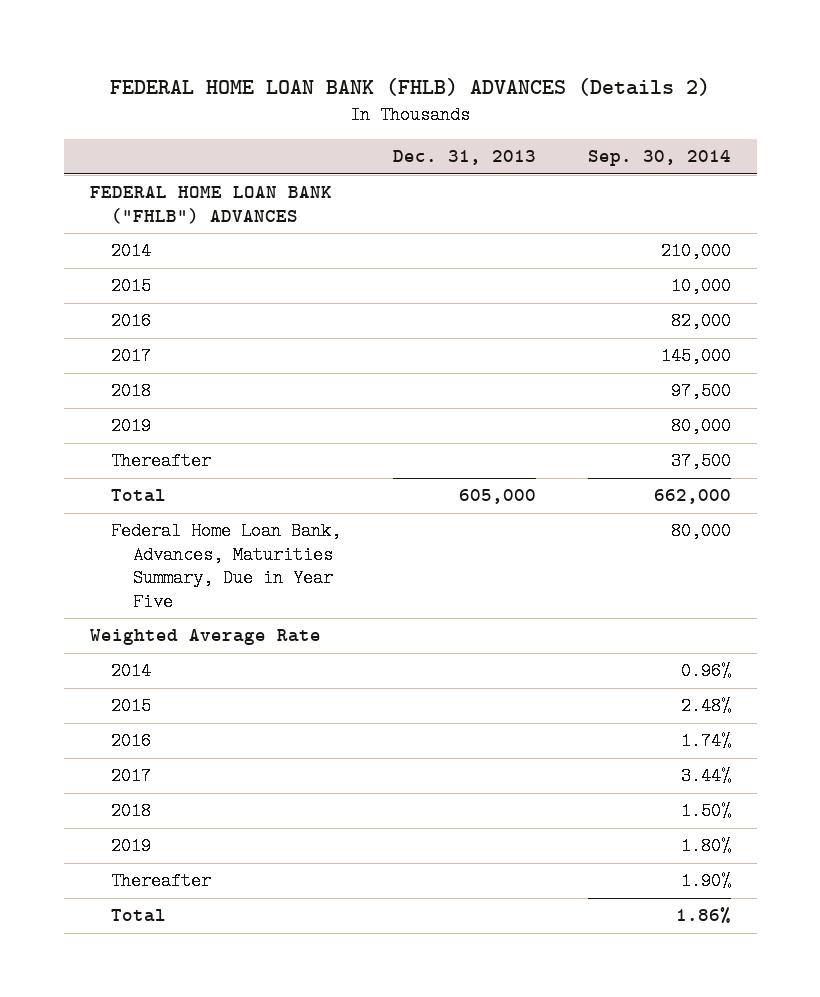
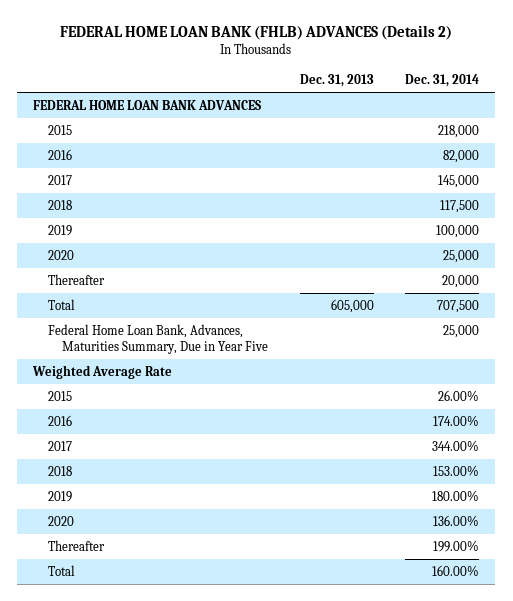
[587,150,731,167] Sep. 30, 2014 -> none
none -> [405,74,480,88] Dec. 31, 2014
[111,242,152,261] 2014 -> none
[89,186,332,224] FEDERAL HOME LOAN BANK ("FHLB") ADVANCES -> [33,99,262,110] FEDERAL HOME LOAN BANK ADVANCES
none -> [47,249,74,260] 2020
[111,662,152,681] 2014 -> none
none -> [47,515,74,526] 2020

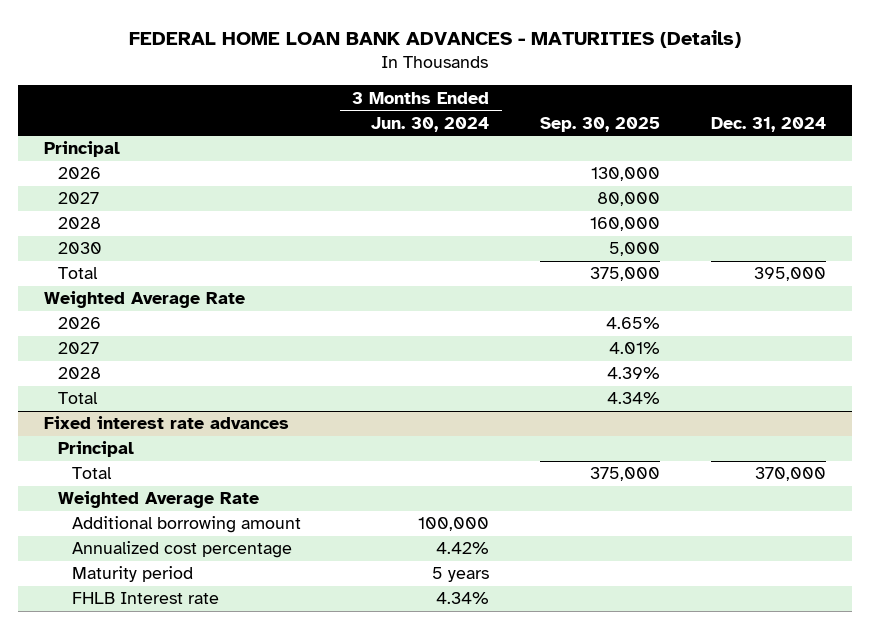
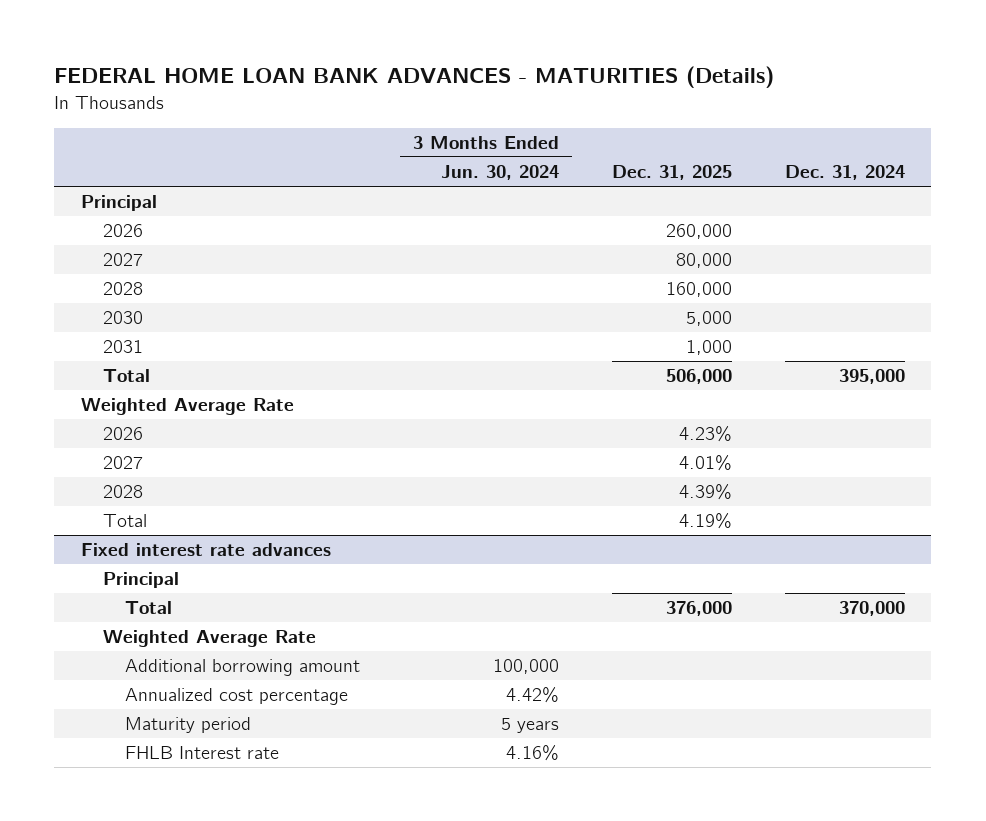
[540,116,661,132] Sep. 30, 2025 -> none
none -> [612,164,733,180] Dec. 31, 2025
none -> [103,340,144,354] 2031
[436,592,490,605] 4.34% -> [506,745,560,762] 4.16%

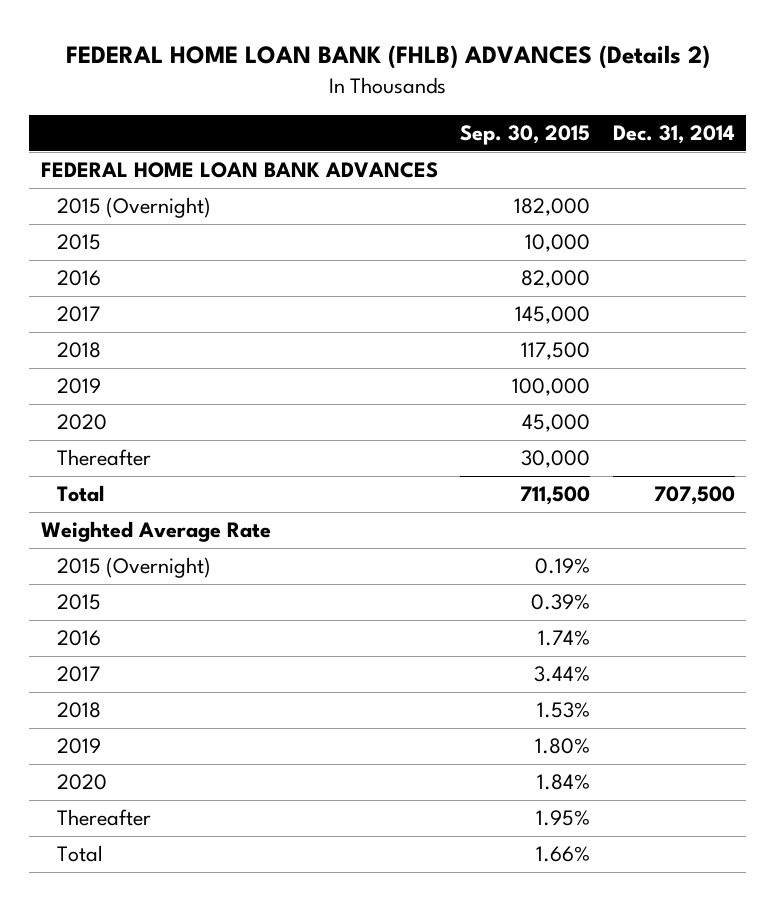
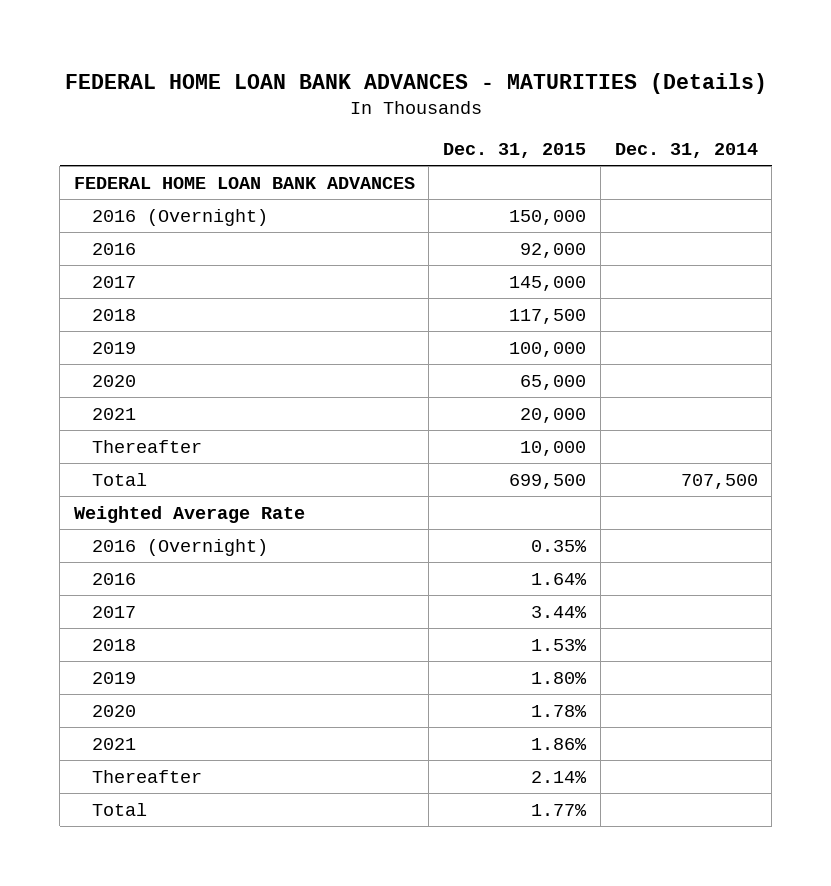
[65,45,710,70] FEDERAL HOME LOAN BANK (FHLB) ADVANCES (Details 2) -> [64,72,767,94] FEDERAL HOME LOAN BANK ADVANCES - MATURITIES (Details)
[460,124,591,145] Sep. 30, 2015 -> none
none -> [443,143,587,159] Dec. 31, 2015
[56,234,101,251] 2015 -> none
[56,197,211,219] 2015 (Overnight) -> [91,208,268,226] 2016 (Overnight)
none -> [91,407,136,420] 2021
[56,594,101,611] 2015 -> none
[56,557,211,579] 2015 (Overnight) -> [91,538,268,556] 2016 (Overnight)
none -> [91,737,136,750] 2021

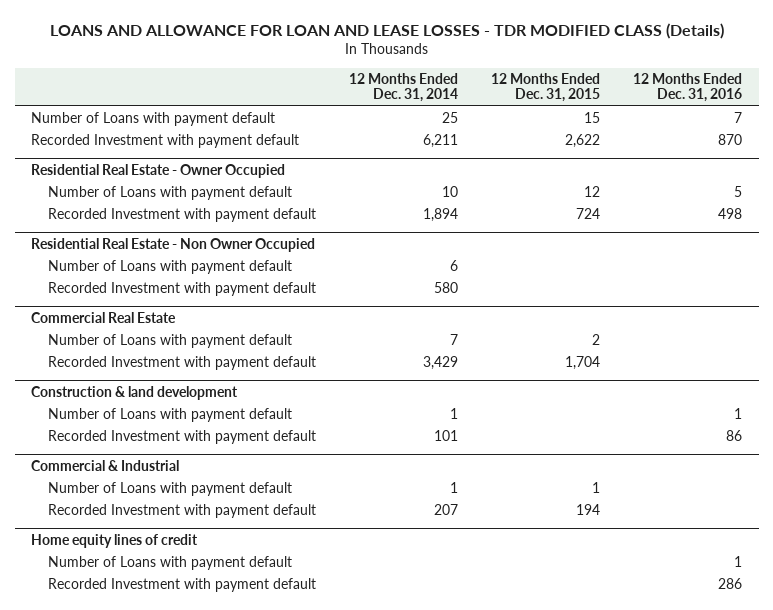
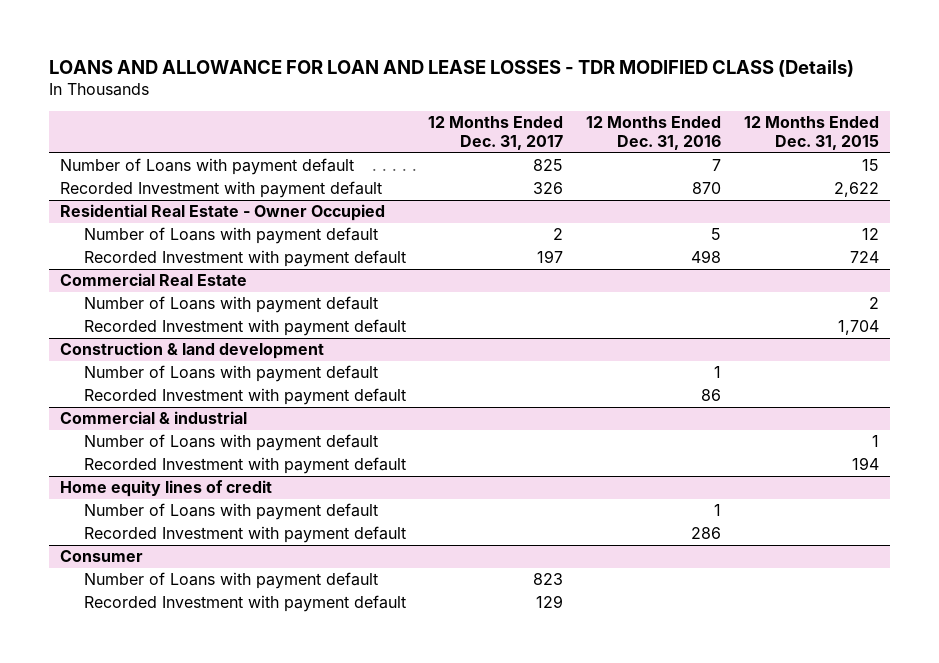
[348,72,458,103] 12 Months Ended Dec. 31, 2014 -> none
none -> [428,116,564,151] 12 Months Ended Dec. 31, 2017
[31,237,316,252] Residential Real Estate - Non Owner Occupied -> none
[47,259,292,274] Number of Loans with payment default -> none
[47,281,316,296] Recorded Investment with payment default -> none
[31,459,180,471] Commercial & Industrial -> [60,411,248,425] Commercial & industrial
none -> [60,550,144,563] Consumer
none -> [83,572,378,590] Number of Loans with payment default
none -> [83,595,406,613] Recorded Investment with payment default

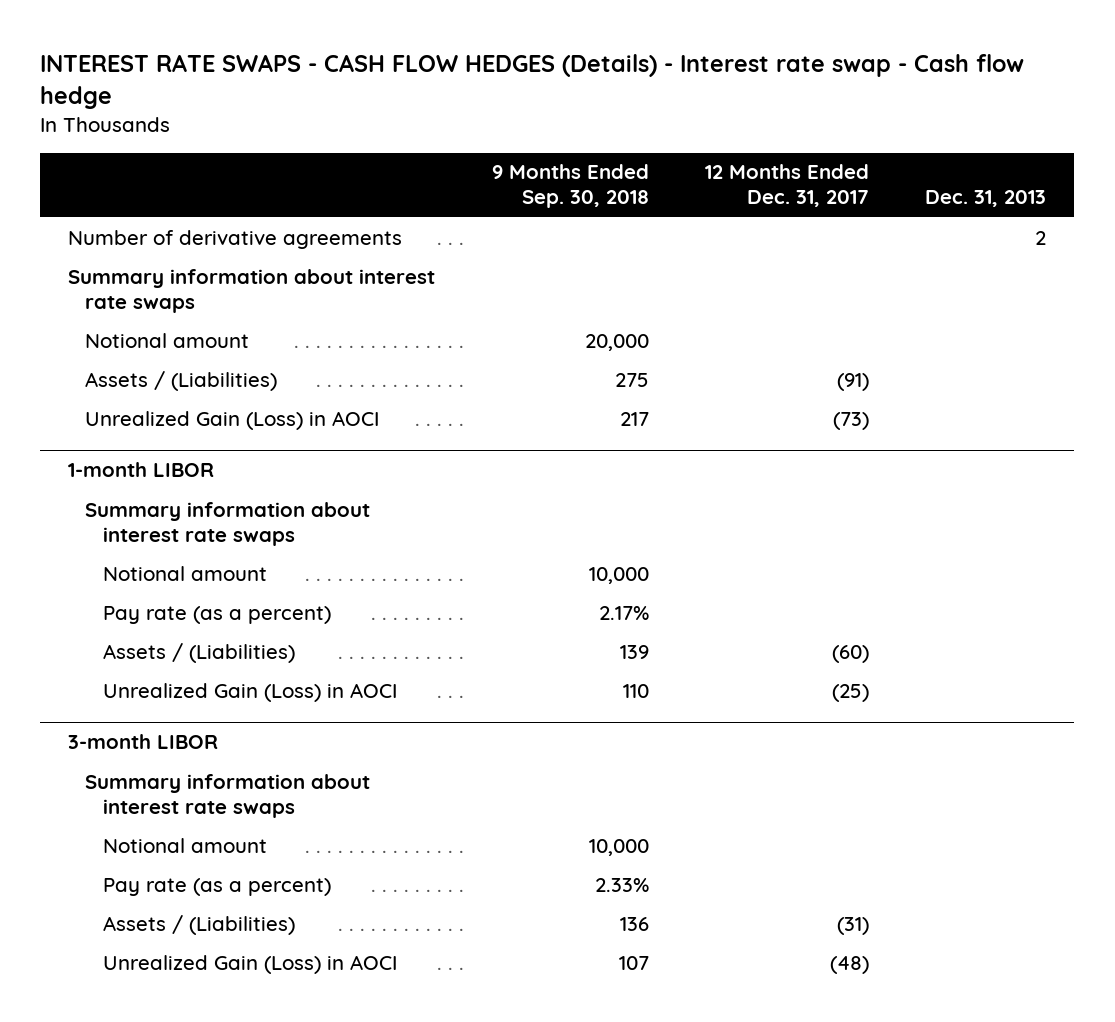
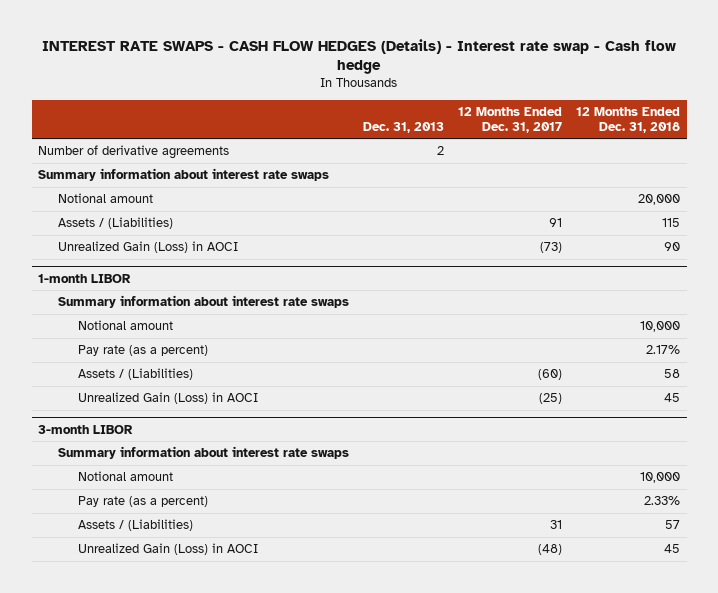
[491,164,649,209] 9 Months Ended Sep. 30, 2018 -> none
none -> [575,106,680,133] 12 Months Ended Dec. 31, 2018
[836,372,869,391] (91) -> [549,218,563,228] 91
[836,916,869,935] (31) -> [550,520,563,530] 31

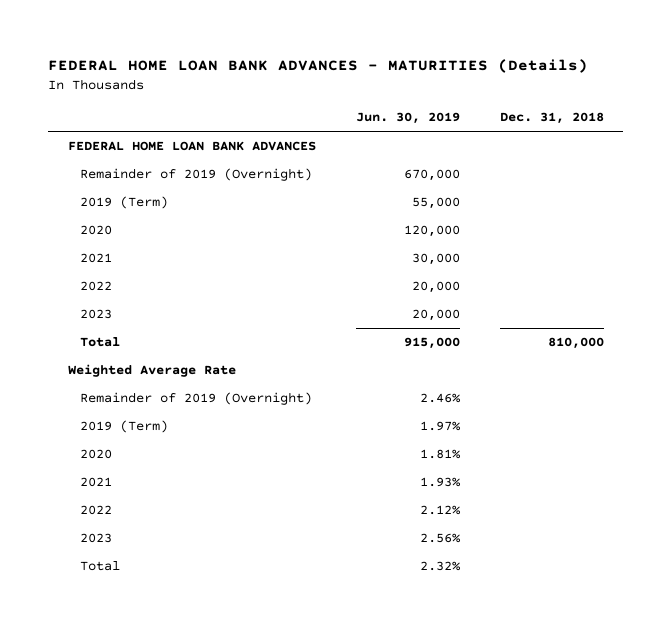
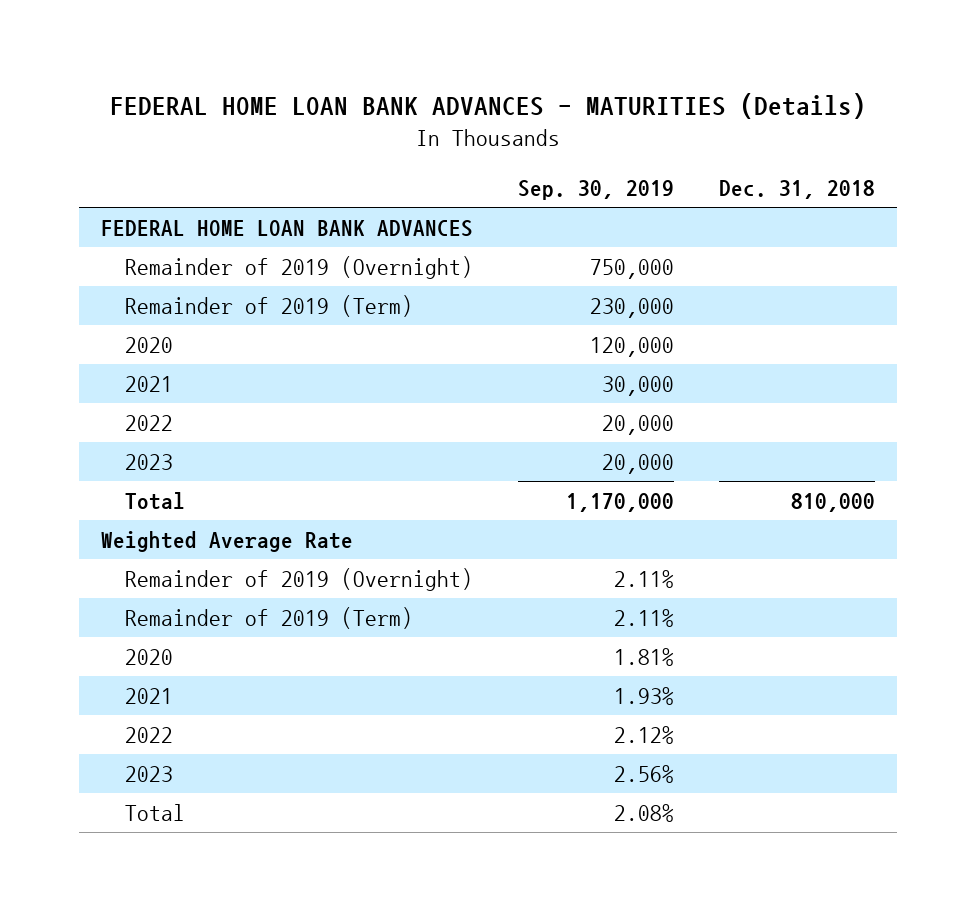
[355,112,460,125] Jun. 30, 2019 -> none
none -> [517,179,674,200] Sep. 30, 2019
[79,196,168,210] 2019 (Term) -> [124,294,413,317] Remainder of 2019 (Term)
[79,420,168,434] 2019 (Term) -> [124,606,413,629] Remainder of 2019 (Term)

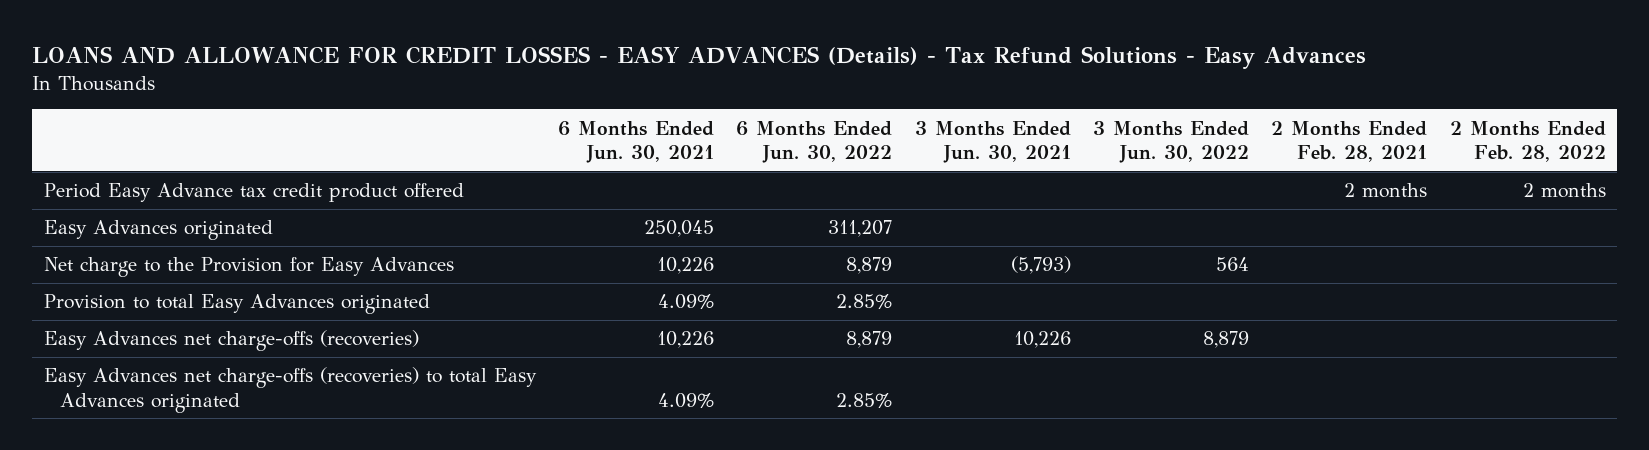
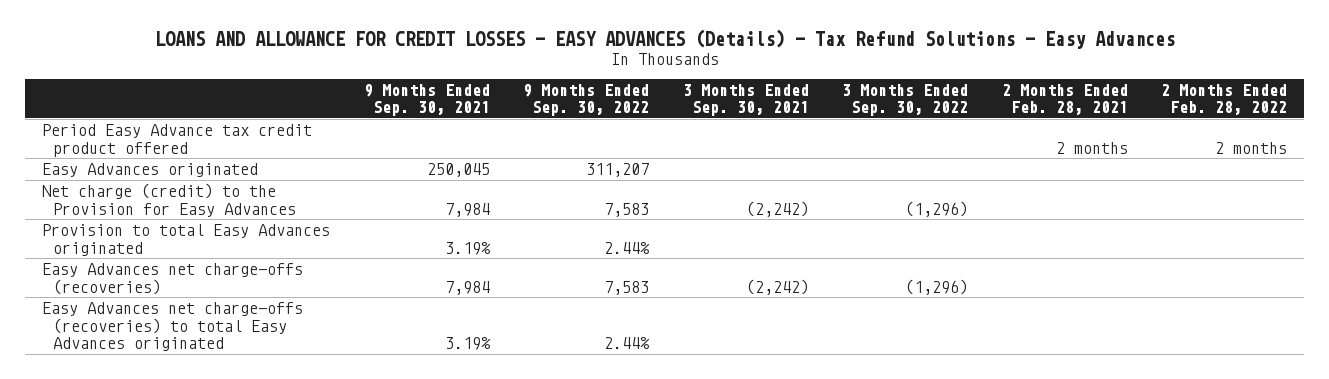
[557,120,714,163] 6 Months Ended Jun. 30, 2021 -> none
[736,120,893,163] 6 Months Ended Jun. 30, 2022 -> none
[914,120,1071,163] 3 Months Ended Jun. 30, 2021 -> none
[1092,120,1249,163] 3 Months Ended Jun. 30, 2022 -> none
none -> [363,83,490,117] 9 Months Ended Sep. 30, 2021
none -> [523,83,650,117] 9 Months Ended Sep. 30, 2022
none -> [682,83,809,117] 3 Months Ended Sep. 30, 2021
none -> [842,83,969,117] 3 Months Ended Sep. 30, 2022
[43,257,454,278] Net charge to the Provision for Easy Advances -> [42,183,297,217] Net charge (credit) to the Provision for Easy Advances

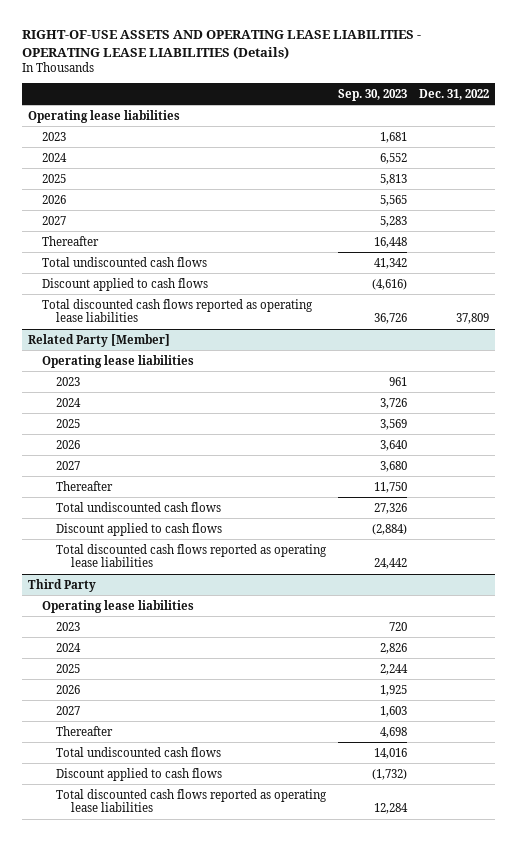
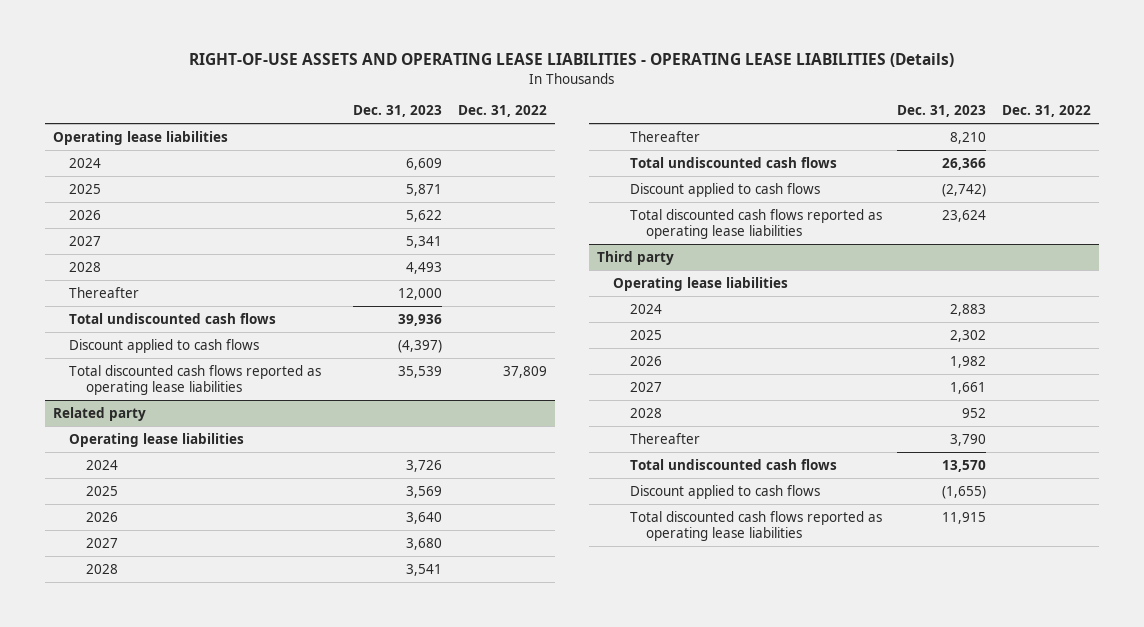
[338,88,408,101] Sep. 30, 2023 -> none
none -> [353,105,443,118] Dec. 31, 2023
[41,131,66,141] 2023 -> none
none -> [69,261,102,272] 2028
[27,333,170,347] Related Party [Member] -> [52,406,146,421] Related party
[56,376,81,386] 2023 -> none
none -> [85,563,118,574] 2028
[27,578,96,592] Third Party -> [596,250,674,265] Third party
[56,621,81,631] 2023 -> none
none -> [629,407,662,418] 2028

